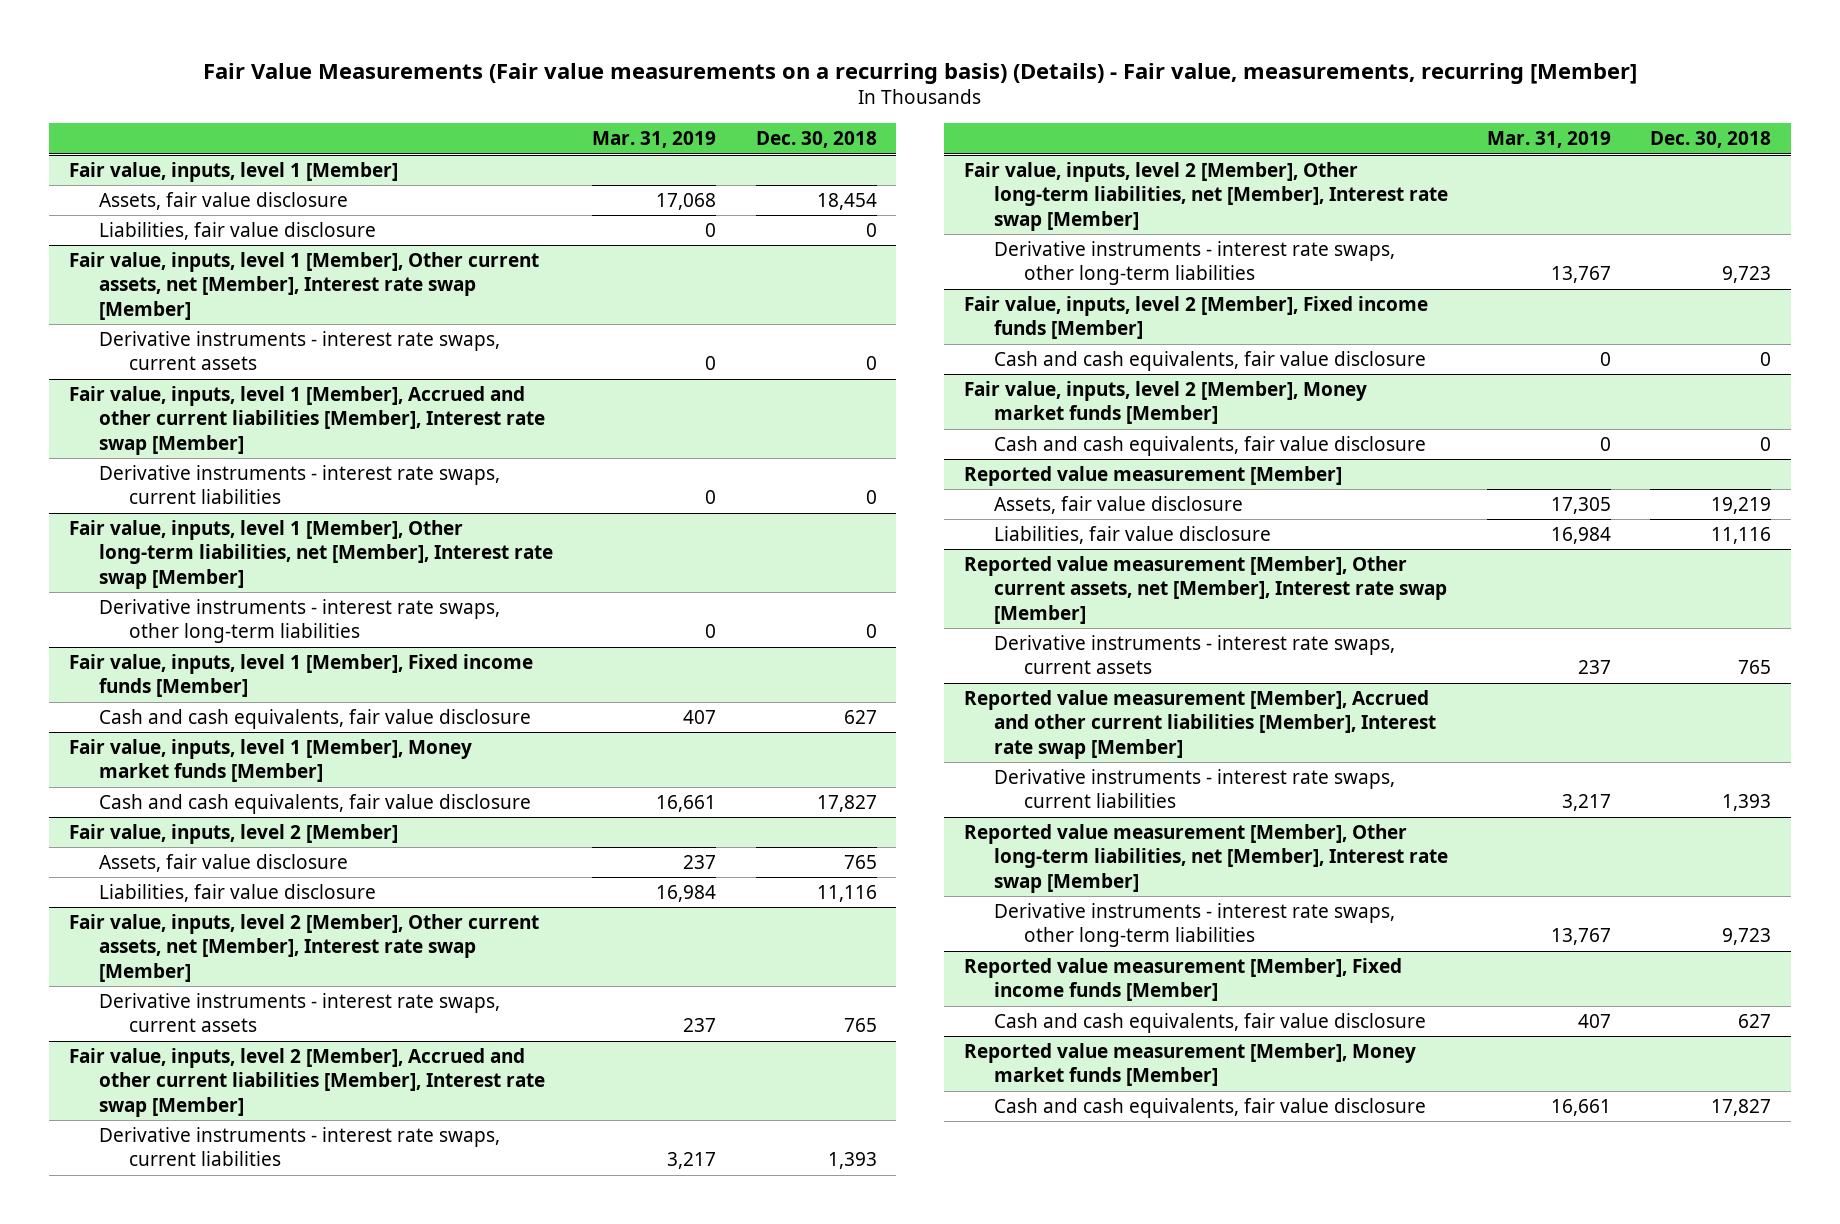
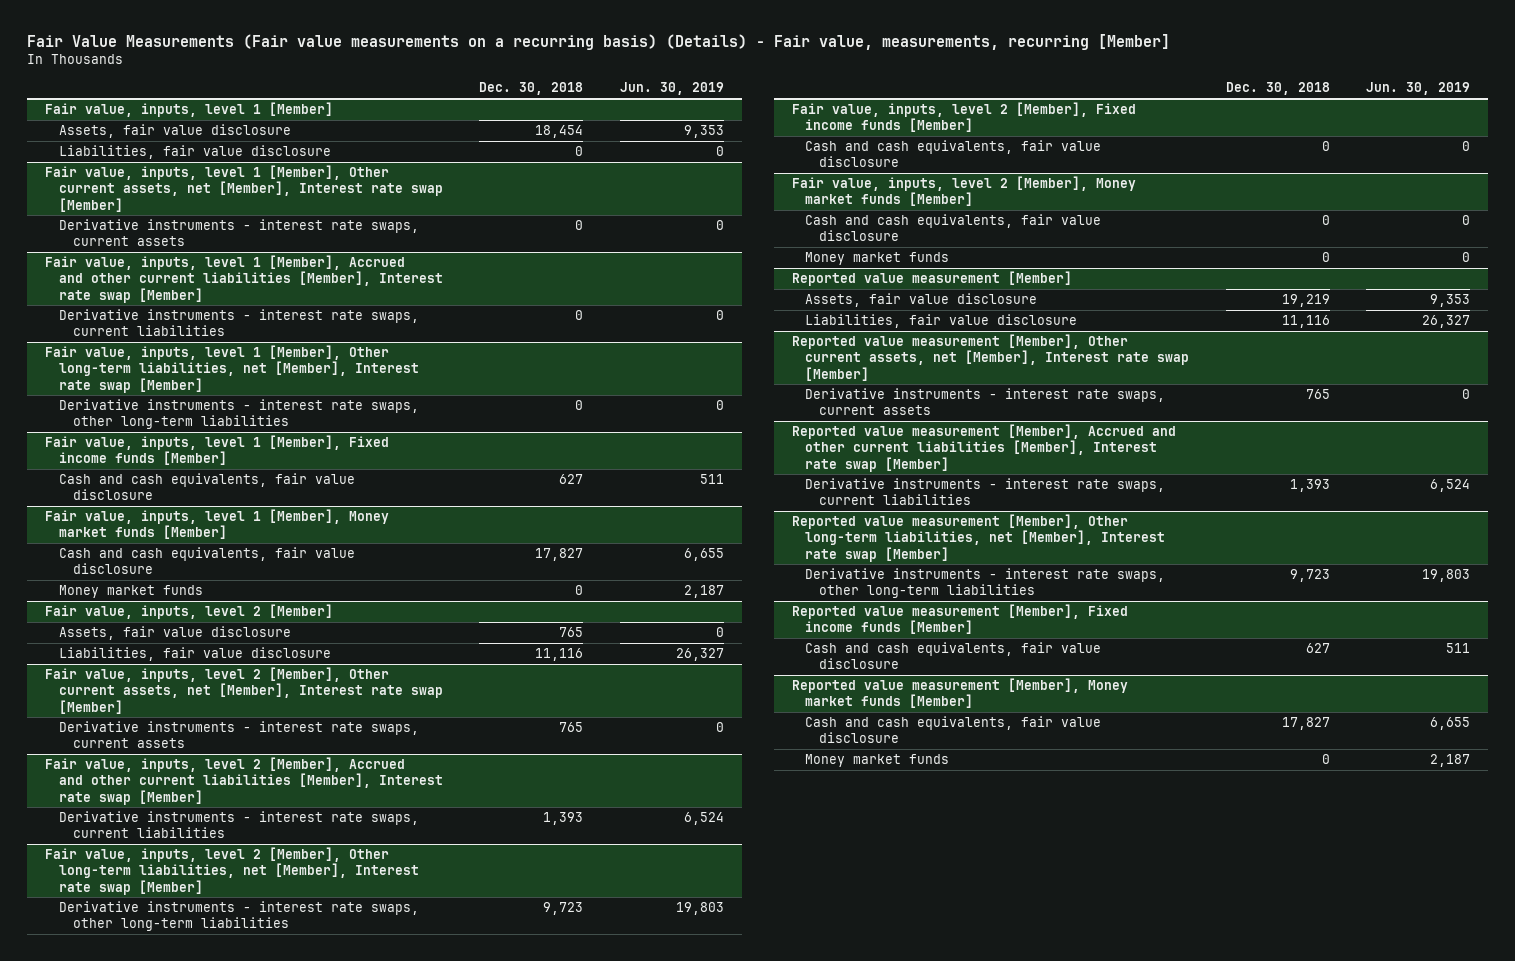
[592,131,717,149] Mar. 31, 2019 -> none
none -> [619,82,724,96] Jun. 30, 2019
none -> [59,585,204,599] Money market funds
none -> [805,252,950,266] Money market funds
none -> [805,754,950,768] Money market funds

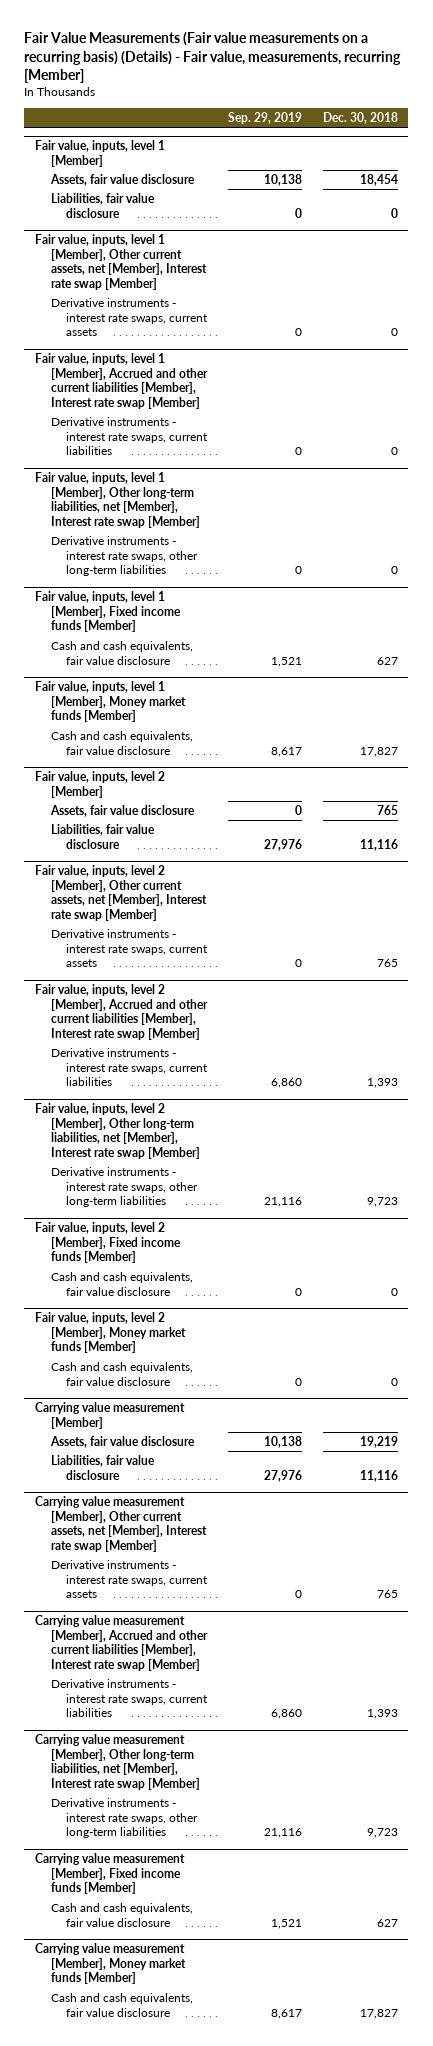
[619,82,724,96] Jun. 30, 2019 -> none
none -> [228,112,303,125] Sep. 29, 2019
[59,585,204,599] Money market funds -> none
[805,252,950,266] Money market funds -> none
[791,271,1072,287] Reported value measurement [Member] -> [34,1402,185,1429] Carrying value measurement [Member]
[791,334,1190,381] Reported value measurement [Member], Other current assets, net [Member], Interest rate swap [Member] -> [34,1496,207,1552] Carrying value measurement [Member], Other current assets, net [Member], Interest rate swap [Member]
[791,424,1176,472] Reported value measurement [Member], Accrued and other current liabilities [Member], Interest rate swap [Member] -> [34,1615,208,1671] Carrying value measurement [Member], Accrued and other current liabilities [Member], Interest rate swap [Member]
[791,514,1166,562] Reported value measurement [Member], Other long-term liabilities, net [Member], Interest rate swap [Member] -> [34,1734,200,1790] Carrying value measurement [Member], Other long-term liabilities, net [Member], Interest rate swap [Member]
[791,604,1128,635] Reported value measurement [Member], Fixed income funds [Member] -> [34,1853,185,1895] Carrying value measurement [Member], Fixed income funds [Member]
[791,678,1128,709] Reported value measurement [Member], Money market funds [Member] -> [34,1943,186,1985] Carrying value measurement [Member], Money market funds [Member]
[805,754,950,768] Money market funds -> none

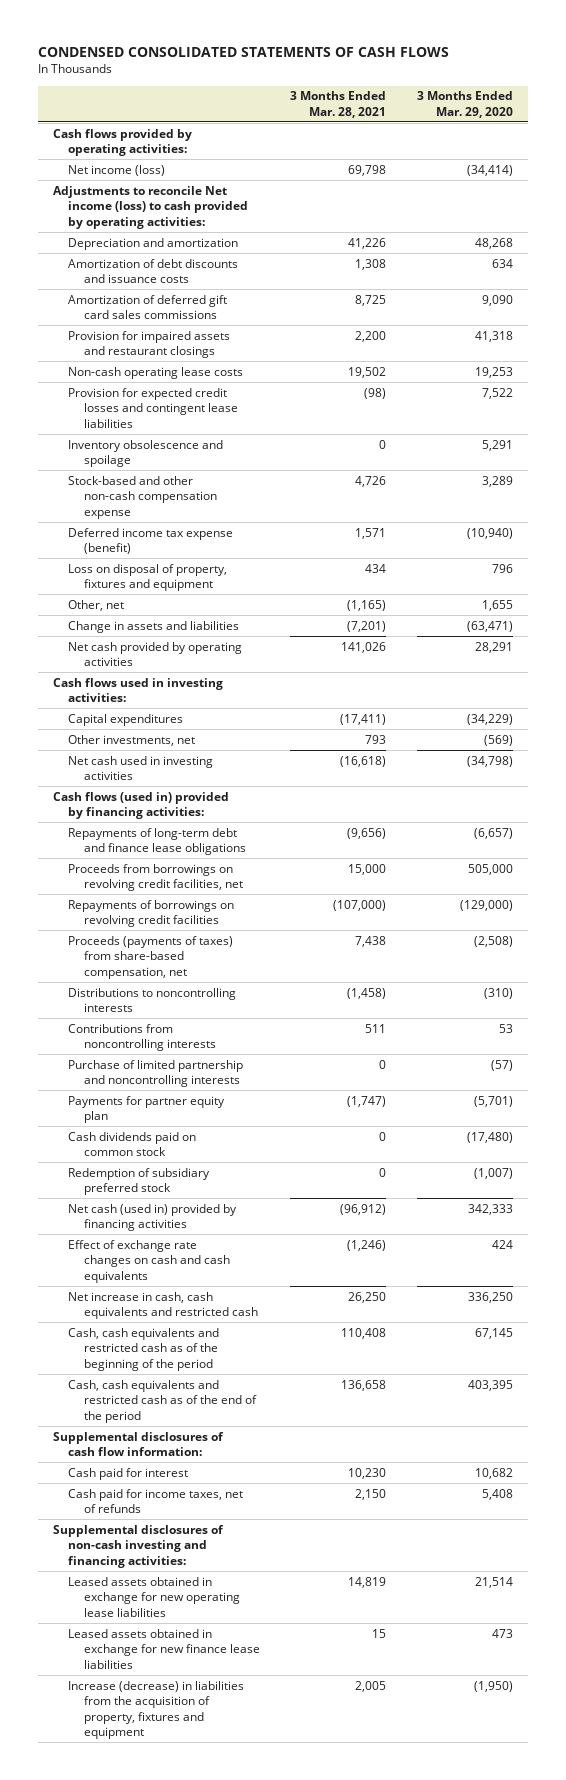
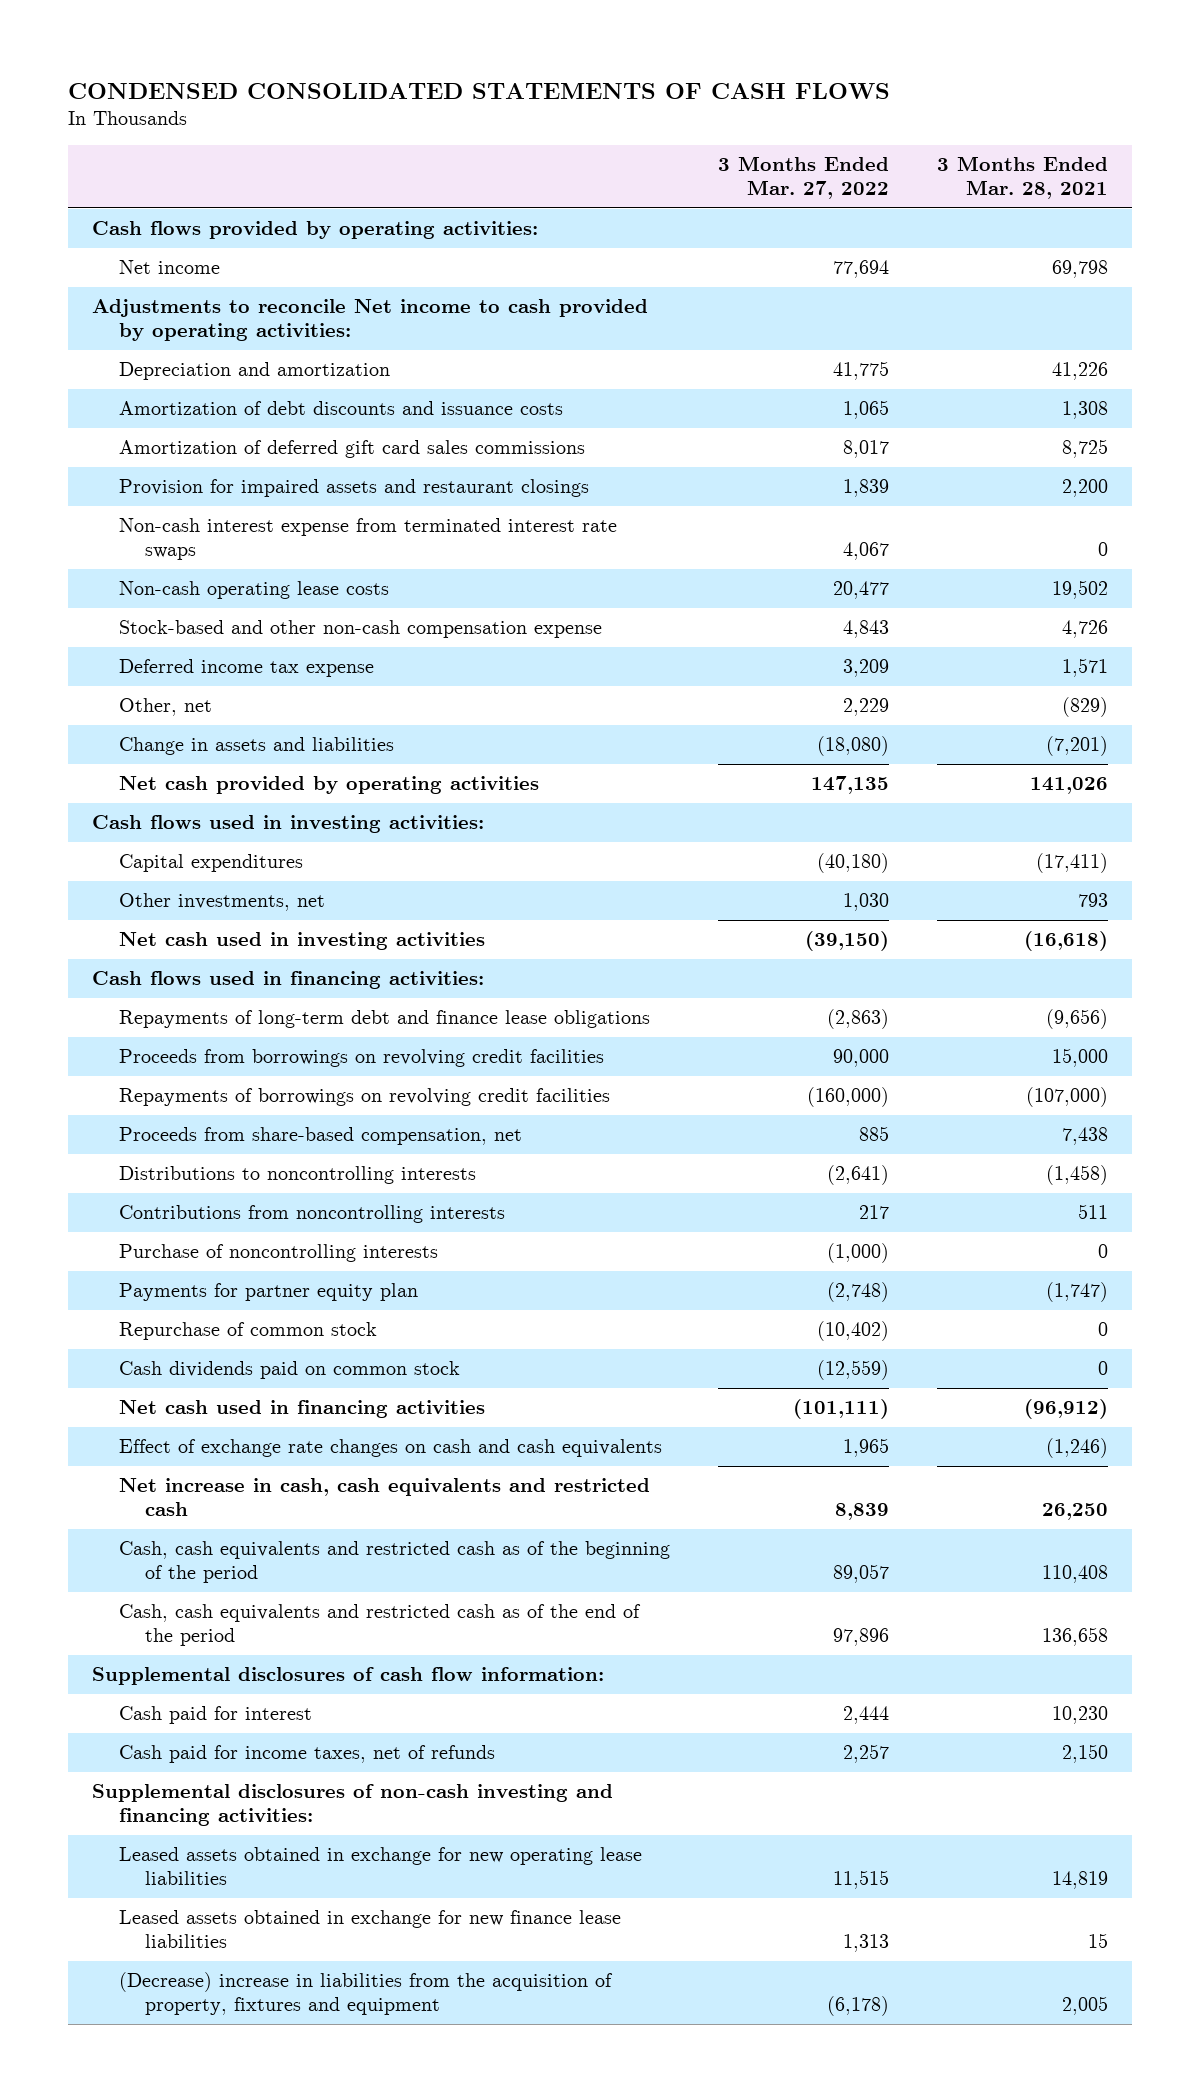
[416,91,513,118] 3 Months Ended Mar. 29, 2020 -> none
none -> [717,156,889,200] 3 Months Ended Mar. 27, 2022
[68,164,166,176] Net income (loss) -> [118,260,220,275] Net income
[53,185,249,229] Adjustments to reconcile Net income (loss) to cash provided by operating activities: -> [92,299,649,342] Adjustments to reconcile Net income to cash provided by operating activities:
none -> [118,518,617,561] Non-cash interest expense from terminated interest rate swaps
[68,387,238,428] Provision for expected credit losses and contingent lease liabilities -> none
[68,439,224,468] Inventory obsolescence and spoilage -> none
[68,563,228,592] Loss on disposal of property, fixtures and equipment -> none
[68,527,234,555] Deferred income tax expense (benefit) -> [118,659,374,678] Deferred income tax expense
[347,599,387,611] (1,165) -> [1061,697,1108,718] (829)
[53,791,230,820] Cash flows (used in) provided by financing activities: -> [92,971,485,990] Cash flows used in financing activities:
[68,863,243,892] Proceeds from borrowings on revolving credit facilities, net -> [118,1049,604,1068] Proceeds from borrowings on revolving credit facilities
[68,935,234,979] Proceeds (payments of taxes) from share-based compensation, net -> [118,1127,522,1146] Proceeds from share-based compensation, net
[68,1059,244,1088] Purchase of limited partnership and noncontrolling interests -> [118,1244,438,1263] Purchase of noncontrolling interests
none -> [118,1322,377,1341] Repurchase of common stock
[68,1167,211,1196] Redemption of subsidiary preferred stock -> none
[68,1203,238,1232] Net cash (used in) provided by financing activities -> [118,1400,485,1419] Net cash used in financing activities
[68,1680,245,1740] Increase (decrease) in liabilities from the acquisition of property, fixtures and equipment -> [118,1972,613,2016] (Decrease) increase in liabilities from the acquisition of property, fixtures and equipment

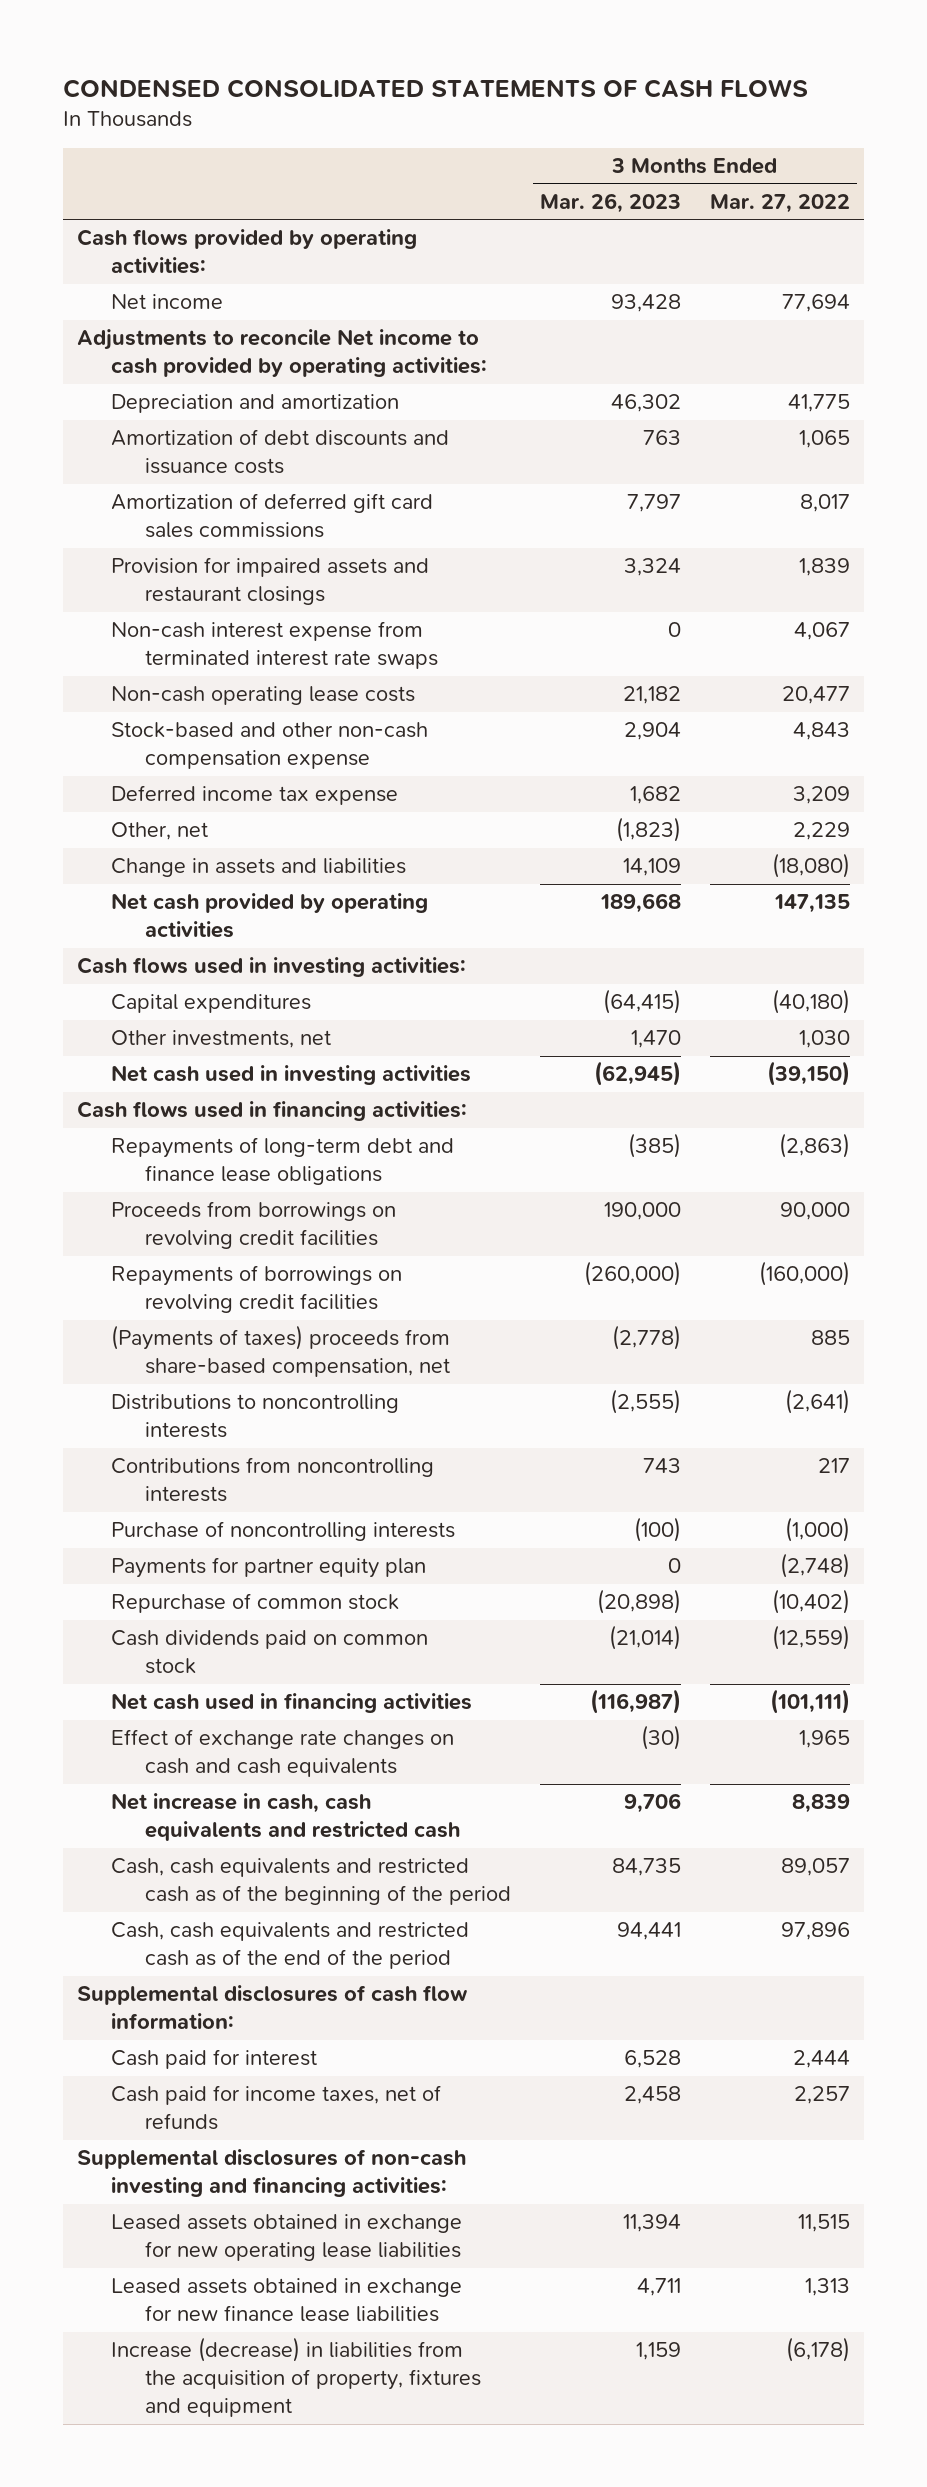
[936,156,1108,200] 3 Months Ended Mar. 28, 2021 -> none
none -> [539,192,681,213] Mar. 26, 2023
[118,1127,522,1146] Proceeds from share-based compensation, net -> [111,1325,451,1378] (Payments of taxes) proceeds from share-based compensation, net
[118,1972,613,2016] (Decrease) increase in liabilities from the acquisition of property, fixtures and equipment -> [111,2337,481,2418] Increase (decrease) in liabilities from the acquisition of property, fixtures and equipment

